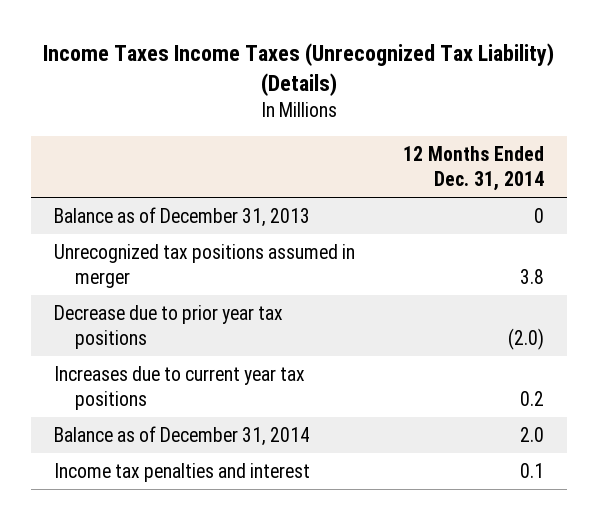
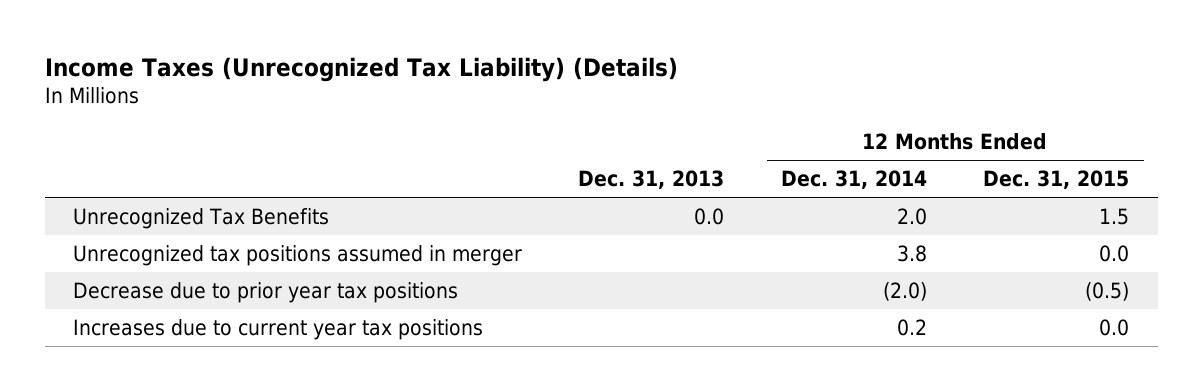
[42,42,554,96] Income Taxes Income Taxes (Unrecognized Tax Liability) (Details) -> [44,57,678,83] Income Taxes (Unrecognized Tax Liability) (Details)
none -> [578,170,725,190] Dec. 31, 2013
none -> [983,170,1130,190] Dec. 31, 2015
[54,207,311,228] Balance as of December 31, 2013 -> none
none -> [72,207,329,229] Unrecognized Tax Benefits
[54,426,311,447] Balance as of December 31, 2014 -> none
[54,463,311,483] Income tax penalties and interest -> none

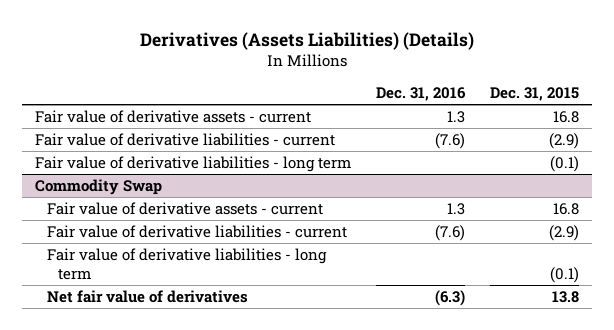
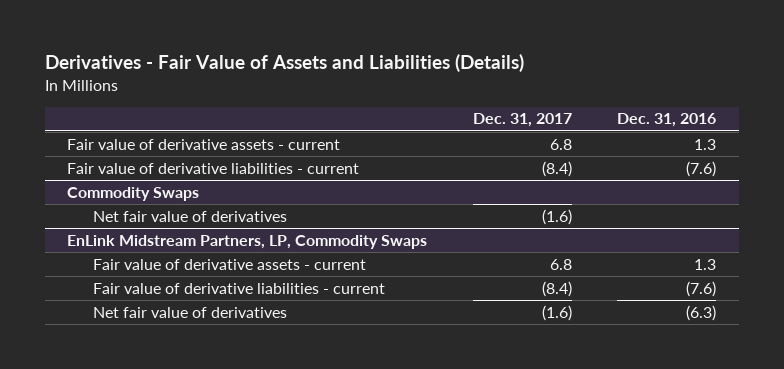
[140,31,475,50] Derivatives (Assets Liabilities) (Details) -> [44,54,524,73] Derivatives - Fair Value of Assets and Liabilities (Details)
[490,86,580,101] Dec. 31, 2015 -> none
none -> [472,113,572,128] Dec. 31, 2017
[34,155,351,172] Fair value of derivative liabilities - long term -> none
[34,178,162,195] Commodity Swap -> [67,186,200,201] Commodity Swaps
none -> [92,210,287,222] Net fair value of derivatives
none -> [67,234,428,249] EnLink Midstream Partners, LP, Commodity Swaps
[46,247,327,281] Fair value of derivative liabilities - long term -> none

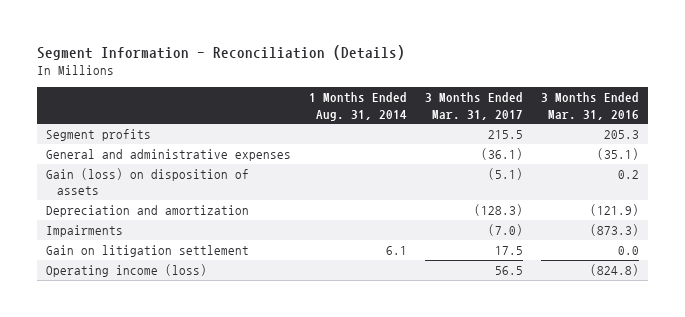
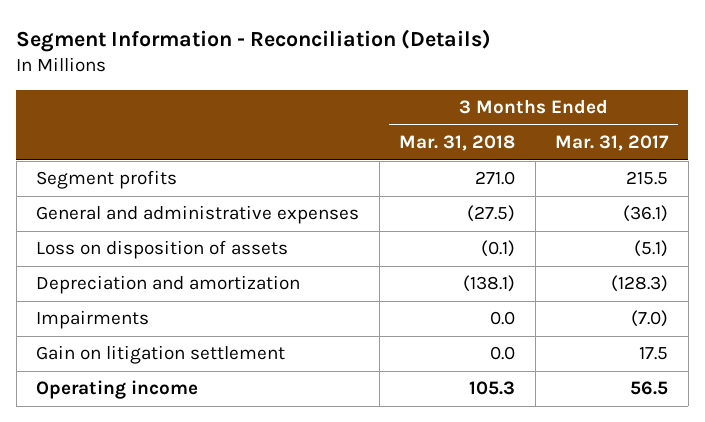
[308,92,407,121] 1 Months Ended Aug. 31, 2014 -> none
[541,92,640,120] 3 Months Ended Mar. 31, 2016 -> none
none -> [399,135,516,152] Mar. 31, 2018
[45,168,249,196] Gain (loss) on disposition of assets -> [36,240,289,260] Loss on disposition of assets
[45,264,207,278] Operating income (loss) -> [36,380,199,400] Operating income

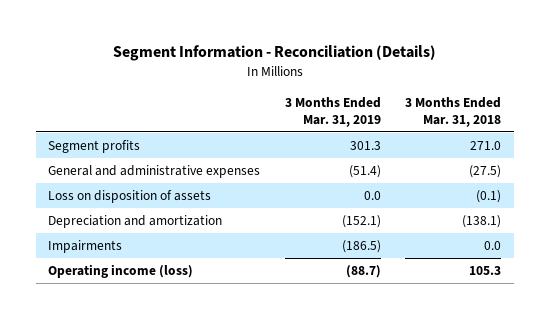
[555,135,670,152] Mar. 31, 2017 -> none
none -> [284,96,381,127] 3 Months Ended Mar. 31, 2019
[36,345,286,365] Gain on litigation settlement -> none
[36,380,199,400] Operating income -> [48,263,194,278] Operating income (loss)

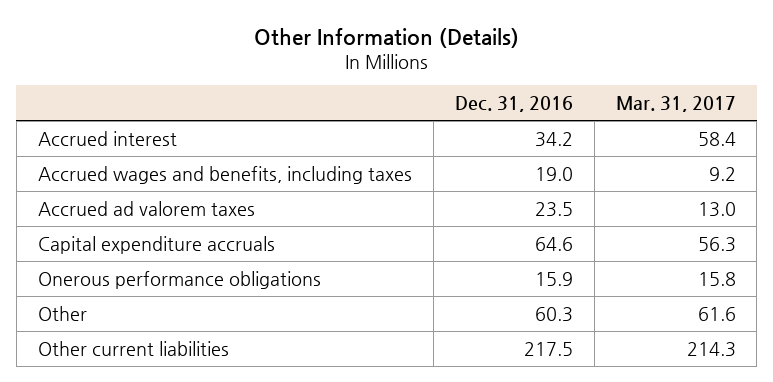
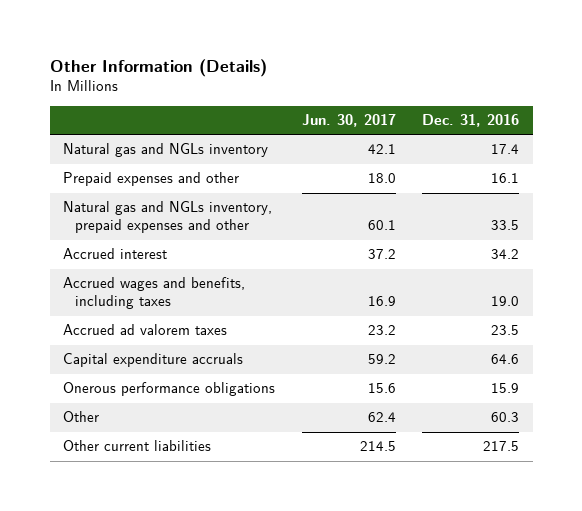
[615,95,736,112] Mar. 31, 2017 -> none
none -> [301,113,396,127] Jun. 30, 2017
none -> [62,143,268,158] Natural gas and NGLs inventory
none -> [62,172,239,187] Prepaid expenses and other
none -> [62,201,272,234] Natural gas and NGLs inventory, prepaid expenses and other

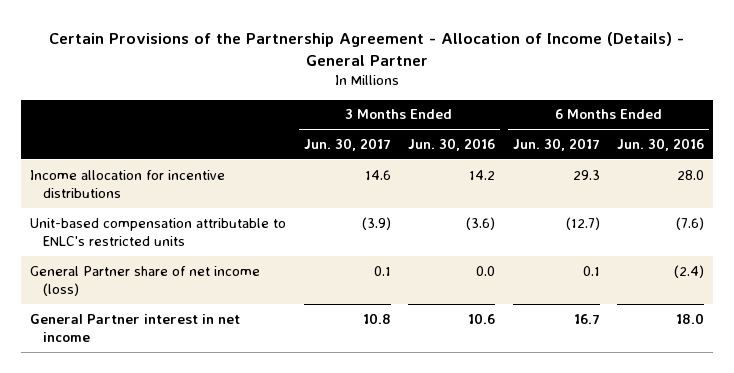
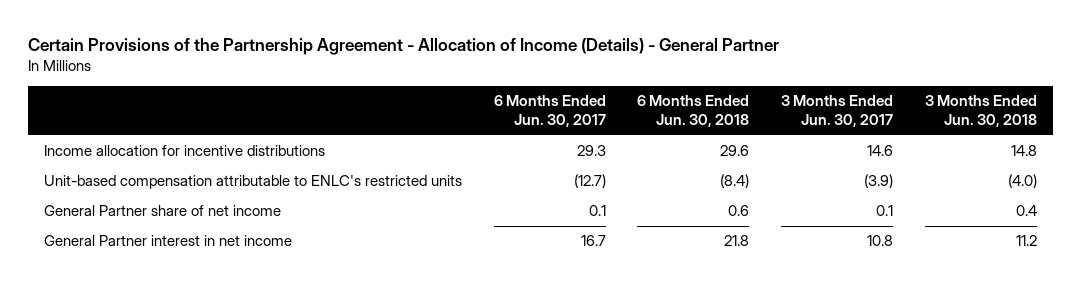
[408,137,496,151] Jun. 30, 2016 -> none
[617,137,705,151] Jun. 30, 2016 -> none
none -> [637,95,750,128] 6 Months Ended Jun. 30, 2018
none -> [924,95,1037,128] 3 Months Ended Jun. 30, 2018
[30,265,261,297] General Partner share of net income (loss) -> [43,205,281,217] General Partner share of net income

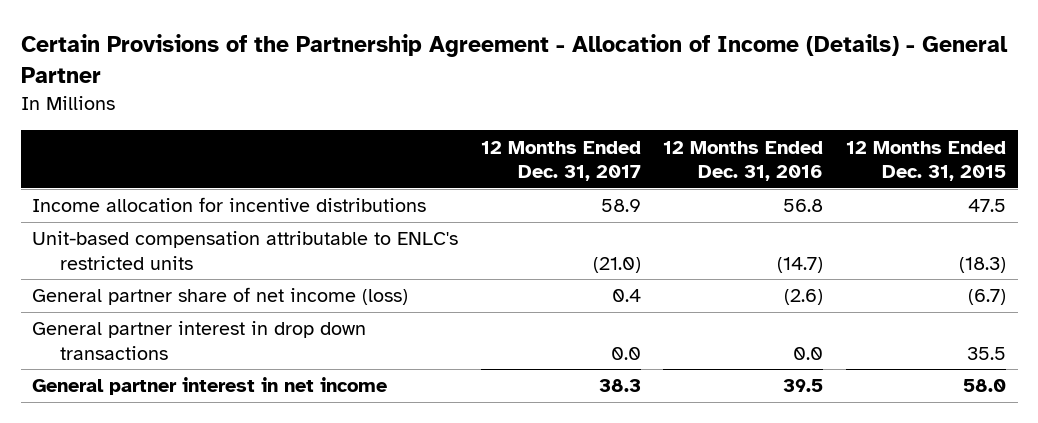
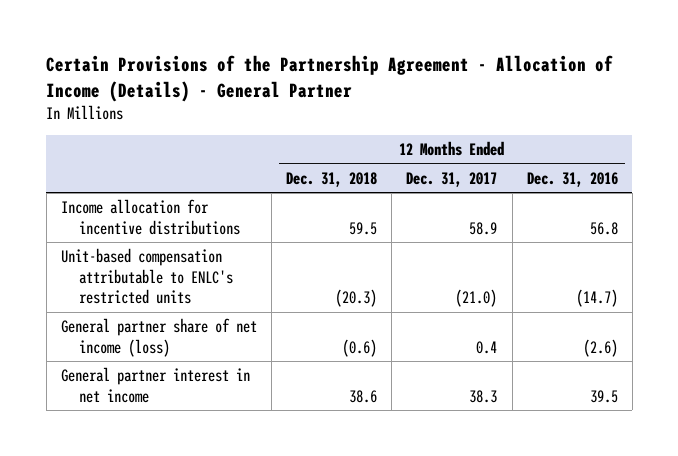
[846,140,1007,182] 12 Months Ended Dec. 31, 2015 -> none
none -> [286,171,378,187] Dec. 31, 2018
[31,321,366,360] General partner interest in drop down transactions -> none

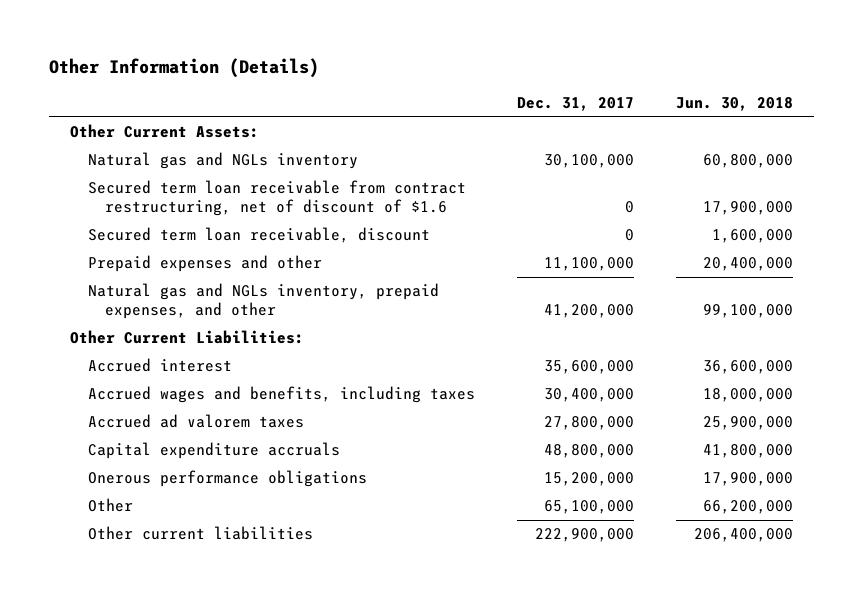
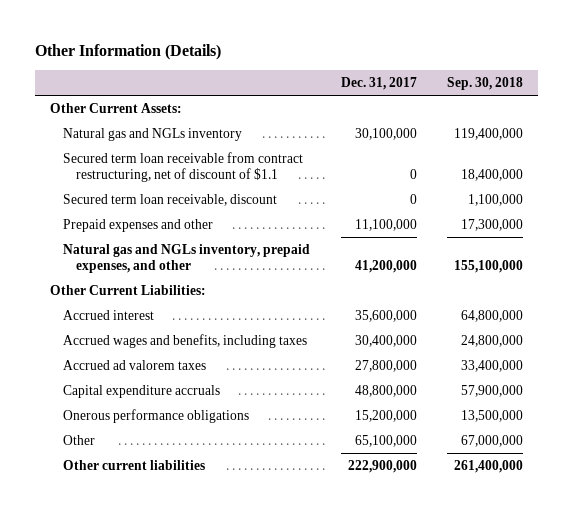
[675,97,793,112] Jun. 30, 2018 -> none
none -> [447,77,524,91] Sep. 30, 2018
[87,180,466,217] Secured term loan receivable from contract restructuring, net of discount of $1.6 -> [63,152,304,183] Secured term loan receivable from contract restructuring, net of discount of $1.1

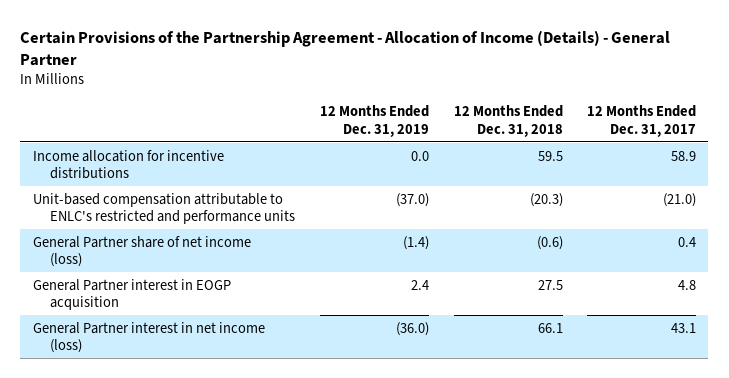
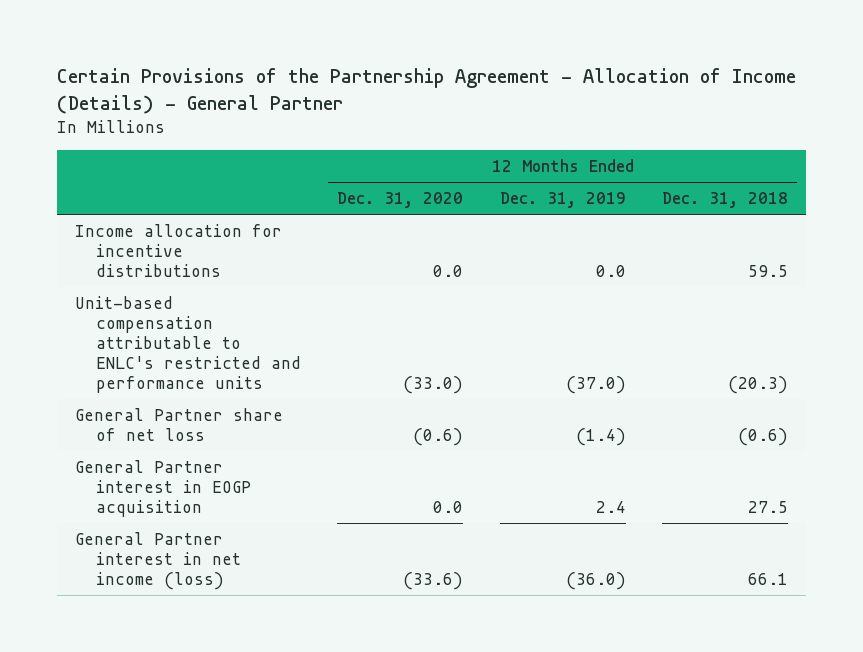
[587,105,697,137] 12 Months Ended Dec. 31, 2017 -> none
none -> [337,192,464,209] Dec. 31, 2020
[32,235,251,268] General Partner share of net income (loss) -> [75,407,284,441] General Partner share of net loss

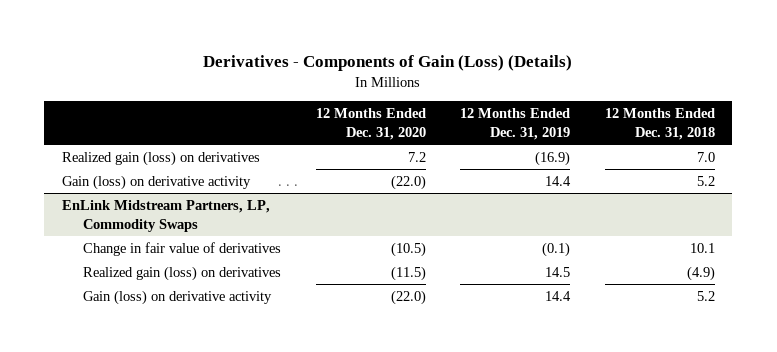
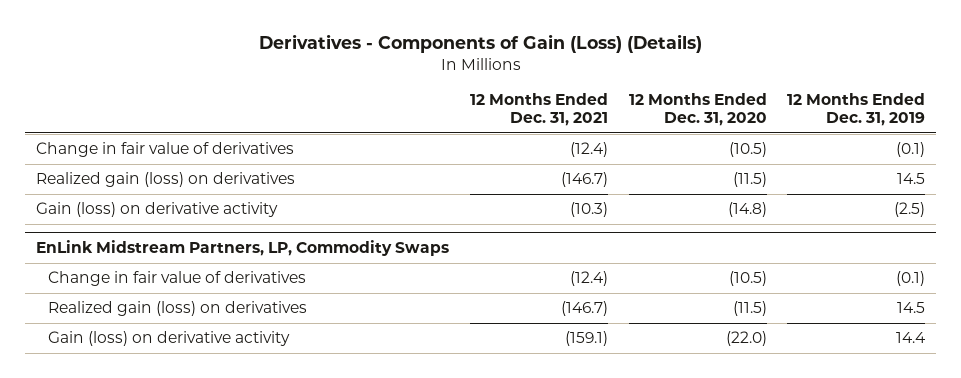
[604,108,715,140] 12 Months Ended Dec. 31, 2018 -> none
none -> [469,93,608,127] 12 Months Ended Dec. 31, 2021
none -> [35,142,294,158] Change in fair value of derivatives
[407,151,426,162] 7.2 -> [732,172,767,188] (11.5)
[535,150,571,166] (16.9) -> [897,173,926,185] 14.5
[390,174,426,190] (22.0) -> [727,202,767,218] (14.8)
[545,175,572,186] 14.4 -> [894,202,926,218] (2.5)

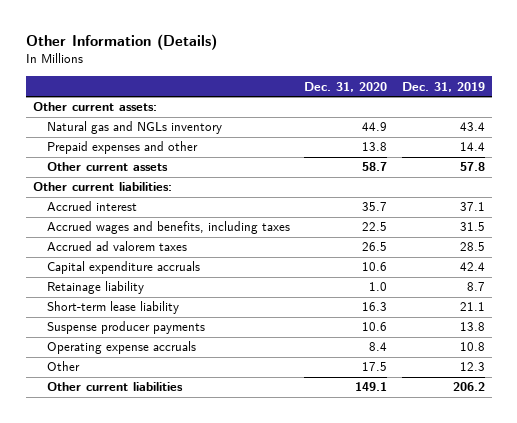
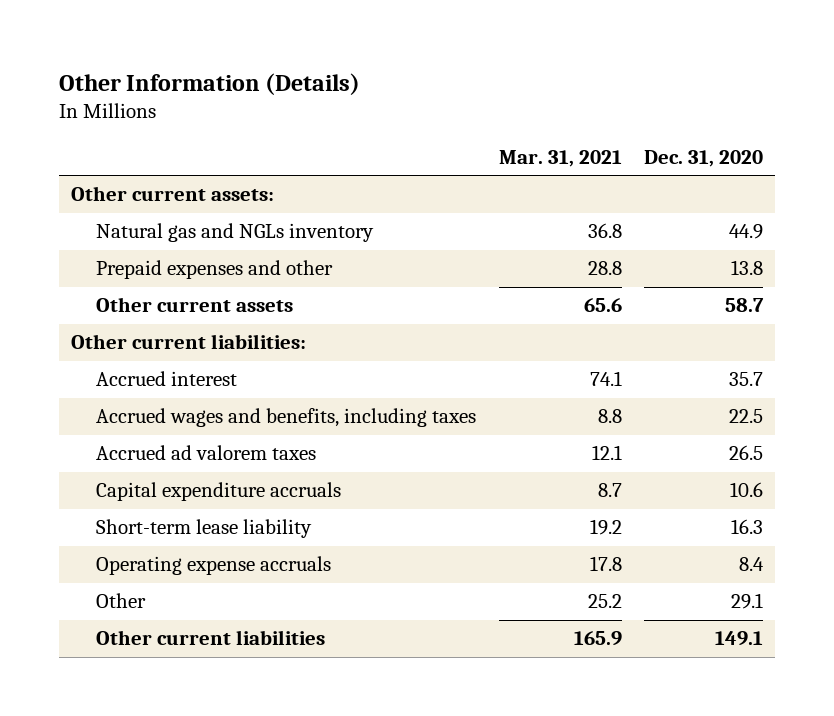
[401,81,485,92] Dec. 31, 2019 -> none
none -> [498,150,622,168] Mar. 31, 2021
[46,281,144,295] Retainage liability -> none
[46,321,205,335] Suspense producer payments -> none
[362,362,388,372] 17.5 -> [731,593,764,610] 29.1

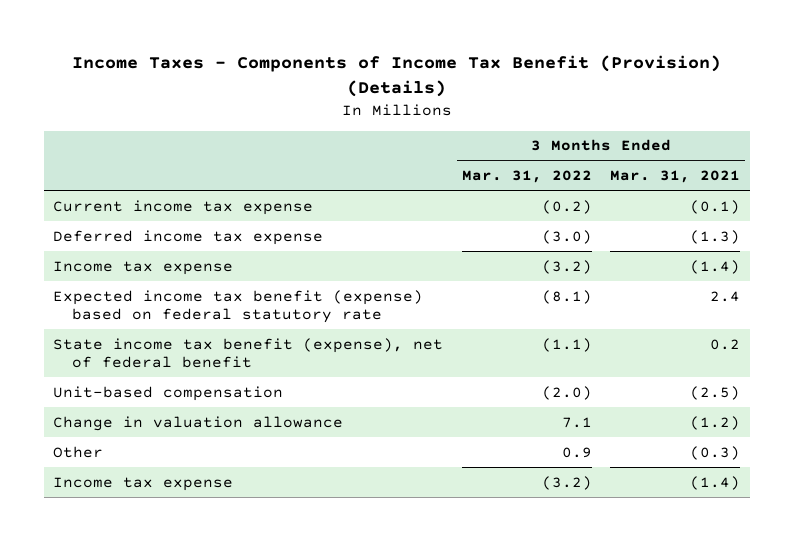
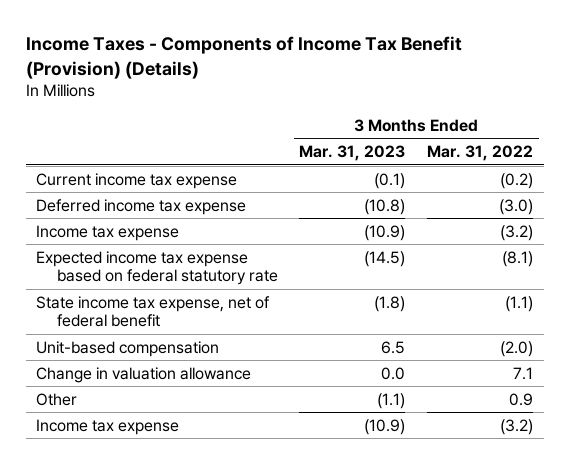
[610,170,741,184] Mar. 31, 2021 -> none
none -> [299,145,406,162] Mar. 31, 2023
[52,289,423,324] Expected income tax benefit (expense) based on federal statutory rate -> [36,250,278,286] Expected income tax expense based on federal statutory rate
[52,337,443,369] State income tax benefit (expense), net of federal benefit -> [36,295,271,328] State income tax expense, net of federal benefit

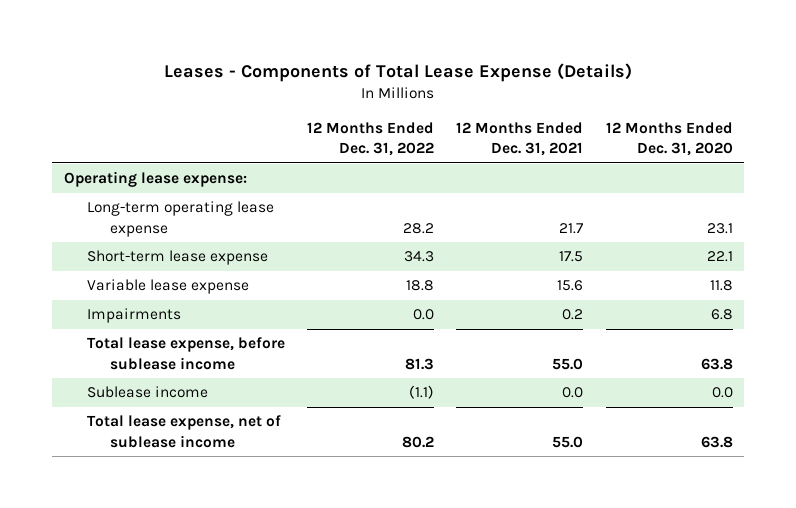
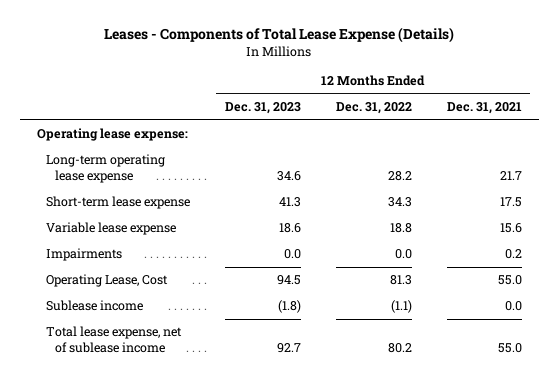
[605,121,733,156] 12 Months Ended Dec. 31, 2020 -> none
none -> [224,102,301,115] Dec. 31, 2023
[86,337,285,370] Total lease expense, before sublease income -> [45,274,168,288] Operating Lease, Cost

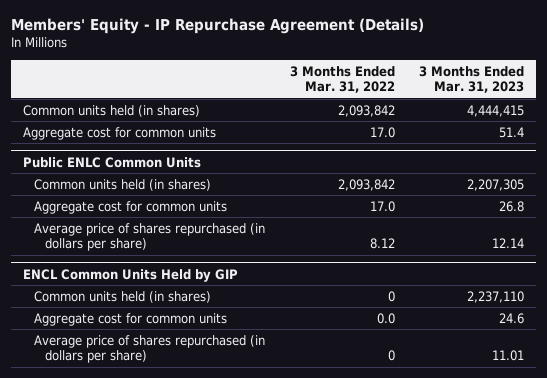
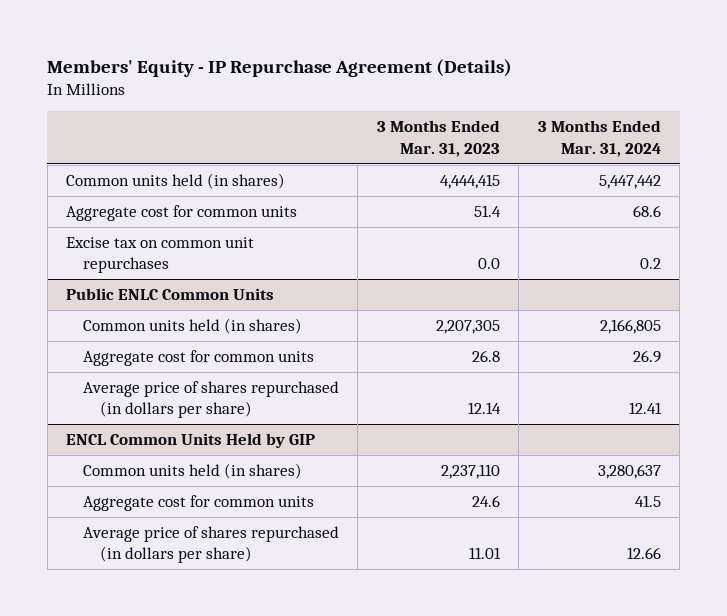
[289,65,395,94] 3 Months Ended Mar. 31, 2022 -> none
none -> [537,120,661,157] 3 Months Ended Mar. 31, 2024
none -> [66,237,255,274] Excise tax on common unit repurchases

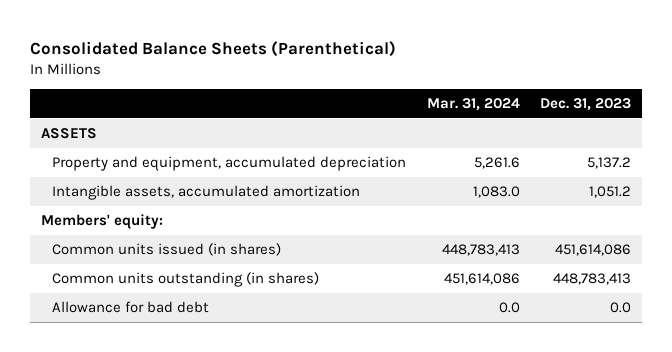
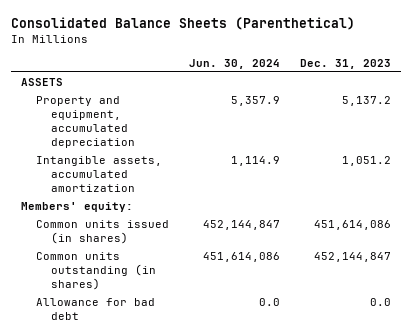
[426,98,520,112] Mar. 31, 2024 -> none
none -> [188,58,280,69] Jun. 30, 2024
[553,273,632,286] 448,783,413 -> [313,252,391,263] 452,144,847

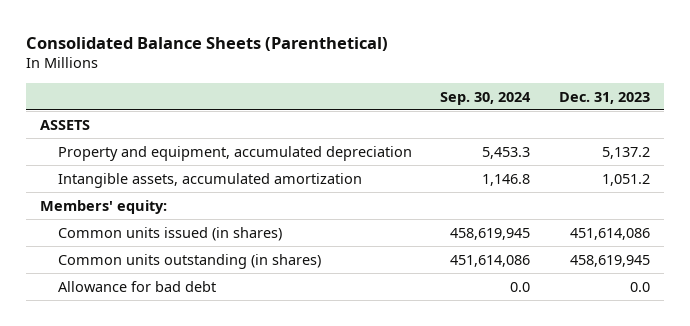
[188,58,280,69] Jun. 30, 2024 -> none
none -> [440,91,532,105] Sep. 30, 2024
[313,252,391,263] 452,144,847 -> [569,254,650,267] 458,619,945

